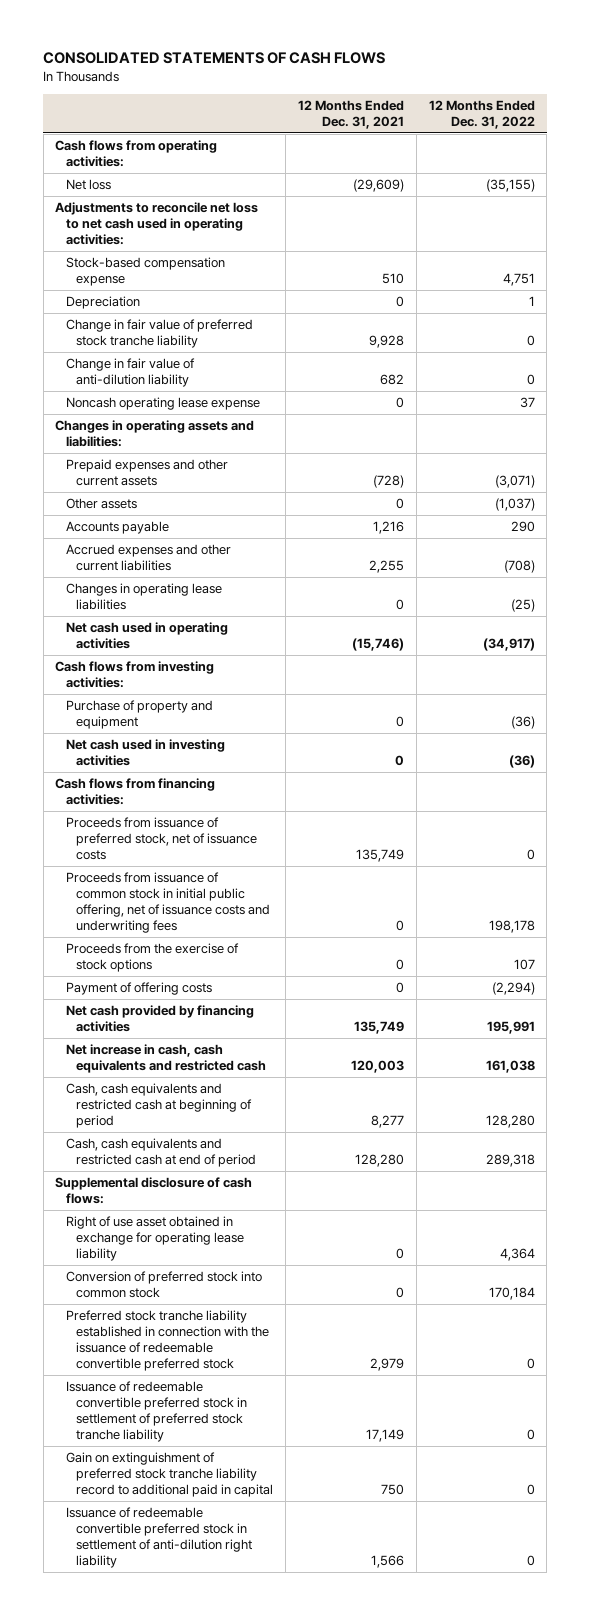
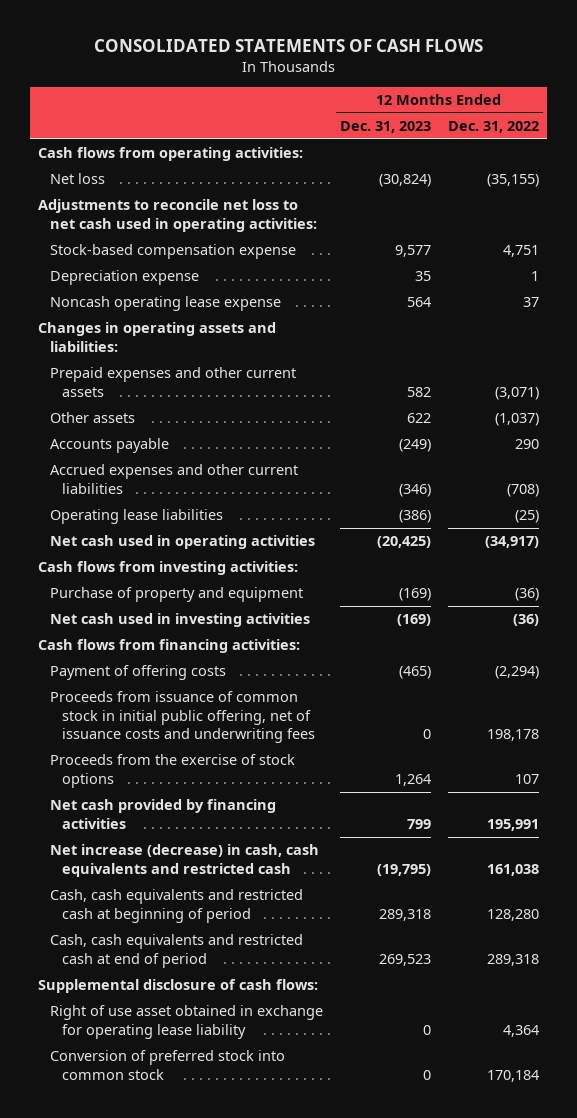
[297,100,404,130] 12 Months Ended Dec. 31, 2021 -> none
none -> [339,121,431,134] Dec. 31, 2023
[65,318,253,348] Change in fair value of preferred stock tranche liability -> none
[65,357,195,387] Change in fair value of anti-dilution liability -> none
[65,295,140,309] Depreciation -> [49,270,199,286] Depreciation expense
[65,582,222,610] Changes in operating lease liabilities -> [49,509,223,525] Operating lease liabilities
[65,816,257,860] Proceeds from issuance of preferred stock, net of issuance costs -> none
[65,981,212,995] Payment of offering costs -> [49,665,226,681] Payment of offering costs
[65,1043,266,1073] Net increase in cash, cash equivalents and restricted cash -> [49,844,319,877] Net increase (decrease) in cash, cash equivalents and restricted cash
[65,1309,269,1371] Preferred stock tranche liability established in connection with the issuance of redeemable convertible preferred stock -> none
[65,1380,247,1442] Issuance of redeemable convertible preferred stock in settlement of preferred stock tranche liability -> none
[65,1451,273,1497] Gain on extinguishment of preferred stock tranche liability record to additional paid in capital -> none
[65,1506,252,1568] Issuance of redeemable convertible preferred stock in settlement of anti-dilution right liability -> none

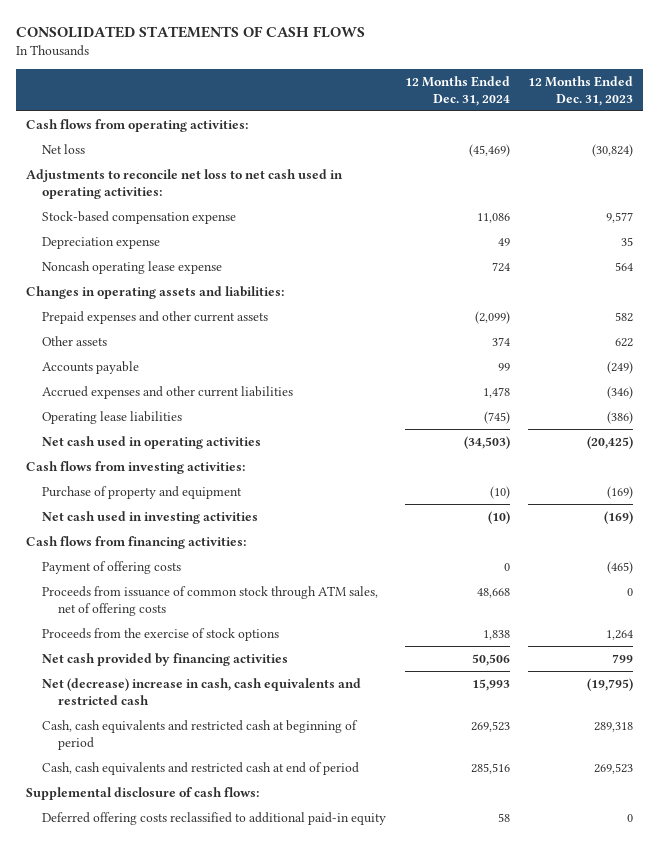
[447,121,539,134] Dec. 31, 2022 -> none
none -> [404,75,510,106] 12 Months Ended Dec. 31, 2024
[49,691,315,744] Proceeds from issuance of common stock in initial public offering, net of issuance costs and underwriting fees -> [41,585,378,616] Proceeds from issuance of common stock through ATM sales, net of offering costs
[49,844,319,877] Net increase (decrease) in cash, cash equivalents and restricted cash -> [41,677,361,705] Net (decrease) increase in cash, cash equivalents and restricted cash
[49,1005,323,1039] Right of use asset obtained in exchange for operating lease liability -> none
[49,1050,285,1080] Conversion of preferred stock into common stock -> none
none -> [41,811,386,825] Deferred offering costs reclassified to additional paid-in equity

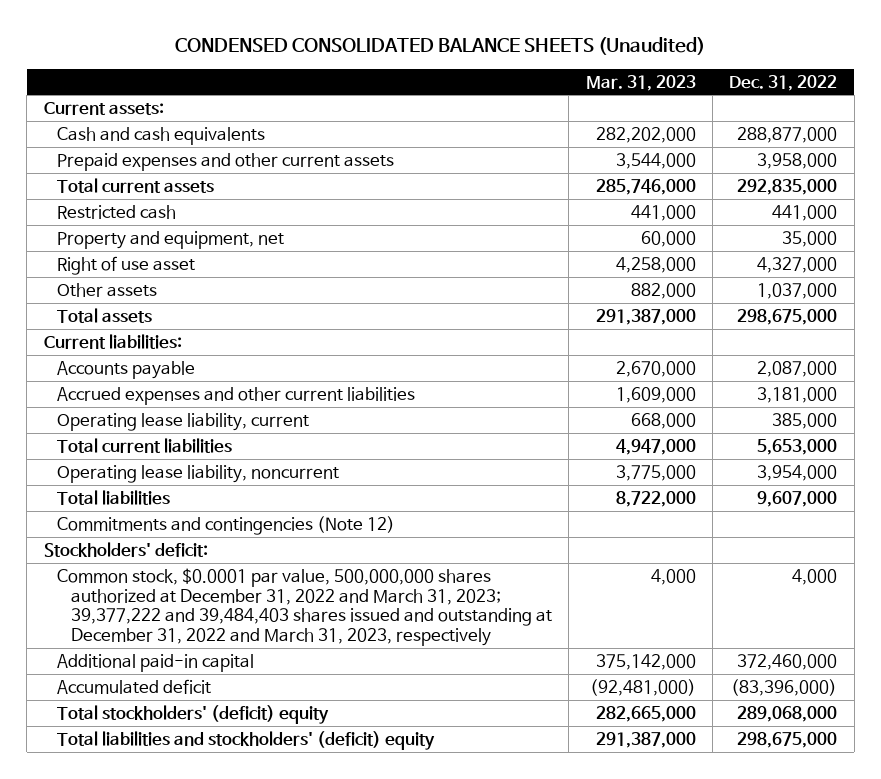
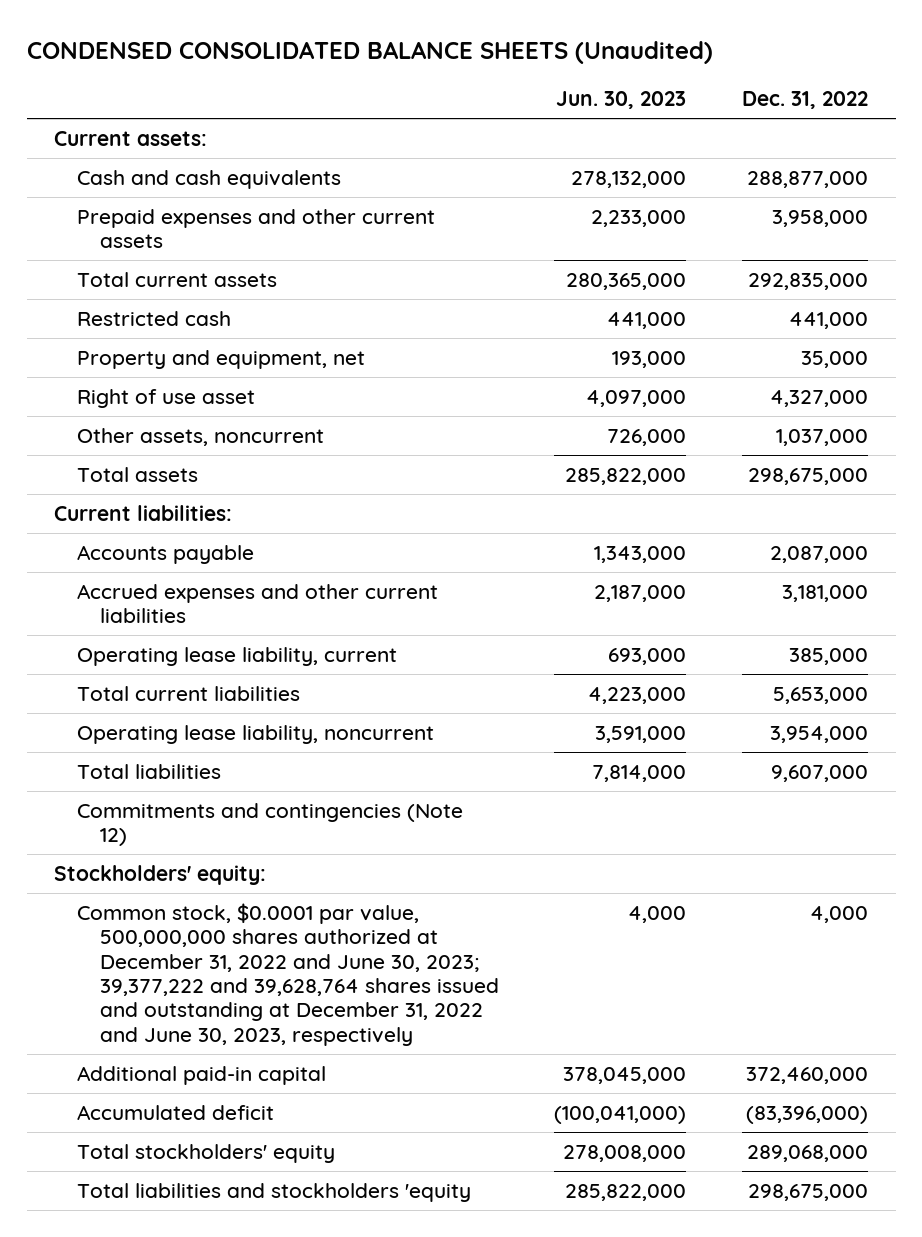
[585,74,696,91] Mar. 31, 2023 -> none
none -> [556,91,687,110] Jun. 30, 2023
[57,282,158,297] Other assets -> [76,427,324,446] Other assets, noncurrent
[43,541,208,557] Stockholders' deficit: -> [54,864,267,885] Stockholders' equity:
[57,567,553,647] Common stock, $0.0001 par value, 500,000,000 shares authorized at December 31, 2022 and March 31, 2023; 39,377,222 and 39,484,403 shares issued and outstanding at December 31, 2022 and March 31, 2023, respectively -> [76,902,499,1046] Common stock, $0.0001 par value, 500,000,000 shares authorized at December 31, 2022 and June 30, 2023; 39,377,222 and 39,628,764 shares issued and outstanding at December 31, 2022 and June 30, 2023, respectively
[57,704,330,724] Total stockholders' (deficit) equity -> [76,1143,335,1163] Total stockholders' equity
[57,730,436,750] Total liabilities and stockholders' (deficit) equity -> [76,1182,471,1202] Total liabilities and stockholders 'equity

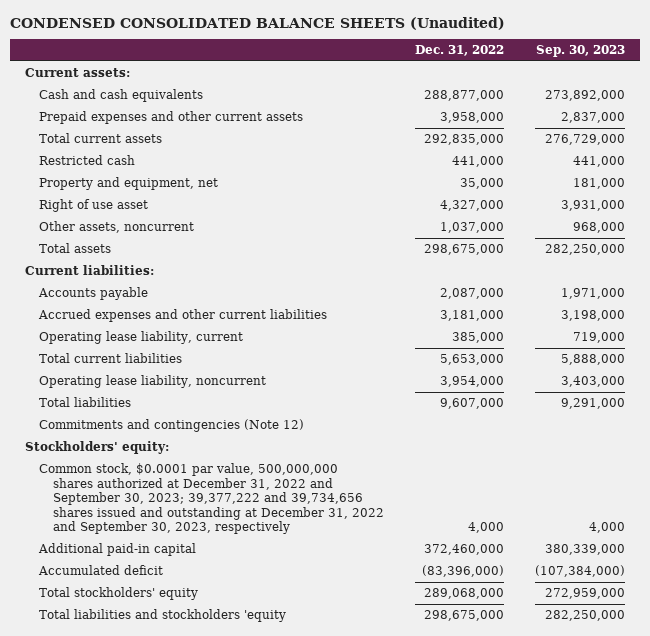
[556,91,687,110] Jun. 30, 2023 -> none
none -> [535,45,625,58] Sep. 30, 2023
[76,902,499,1046] Common stock, $0.0001 par value, 500,000,000 shares authorized at December 31, 2022 and June 30, 2023; 39,377,222 and 39,628,764 shares issued and outstanding at December 31, 2022 and June 30, 2023, respectively -> [38,463,384,535] Common stock, $0.0001 par value, 500,000,000 shares authorized at December 31, 2022 and September 30, 2023; 39,377,222 and 39,734,656 shares issued and outstanding at December 31, 2022 and September 30, 2023, respectively

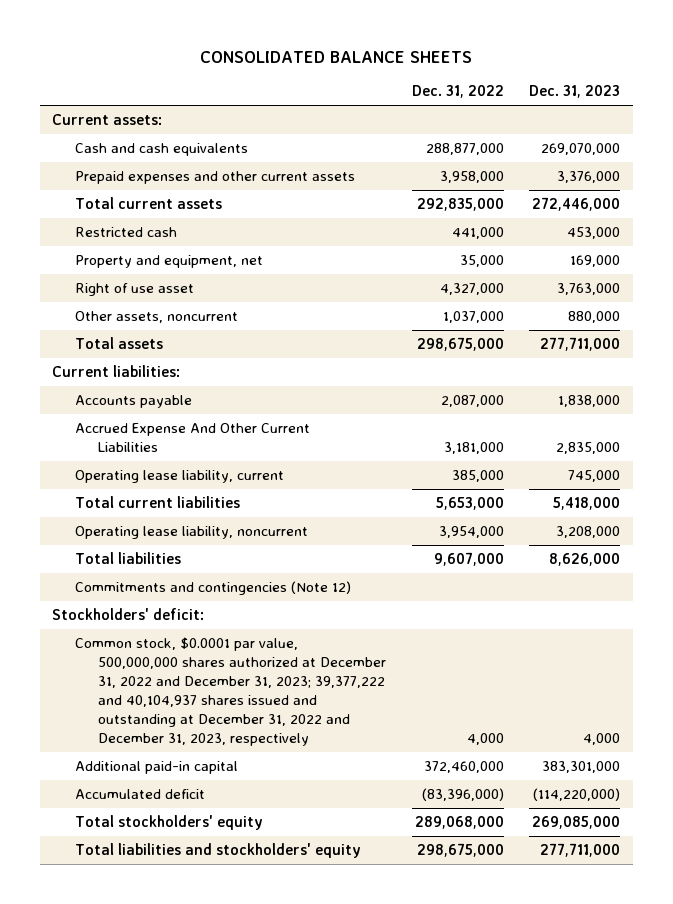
[9,16,505,30] CONDENSED CONSOLIDATED BALANCE SHEETS (Unaudited) -> [200,50,473,63] CONSOLIDATED BALANCE SHEETS
[535,45,625,58] Sep. 30, 2023 -> none
none -> [529,85,621,99] Dec. 31, 2023
[37,309,327,323] Accrued expenses and other current liabilities -> [75,422,311,452] Accrued Expense And Other Current Liabilities
[25,441,170,455] Stockholders' equity: -> [52,607,205,620] Stockholders' deficit:
[38,463,384,535] Common stock, $0.0001 par value, 500,000,000 shares authorized at December 31, 2022 and September 30, 2023; 39,377,222 and 39,734,656 shares issued and outstanding at December 31, 2022 and September 30, 2023, respectively -> [75,636,386,747] Common stock, $0.0001 par value, 500,000,000 shares authorized at December 31, 2022 and December 31, 2023; 39,377,222 and 40,104,937 shares issued and outstanding at December 31, 2022 and December 31, 2023, respectively
[38,609,286,623] Total liabilities and stockholders 'equity -> [75,842,362,858] Total liabilities and stockholders' equity

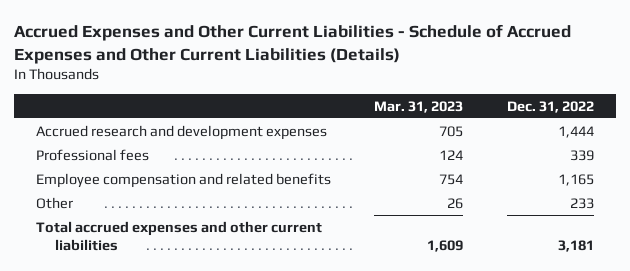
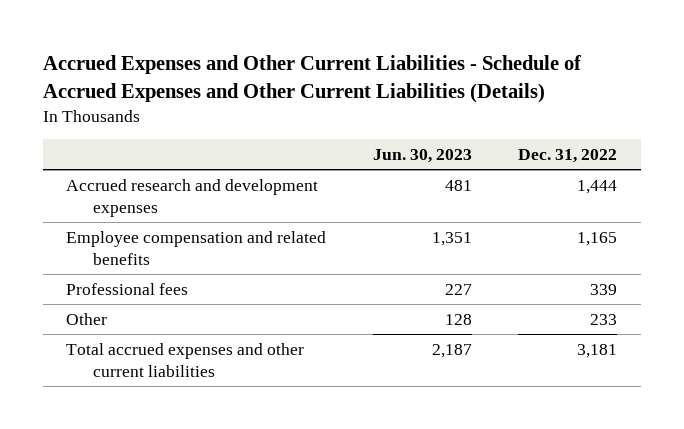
[374,100,464,113] Mar. 31, 2023 -> none
none -> [372,148,472,163] Jun. 30, 2023
[35,148,149,161] Professional fees -> [66,282,189,295] Professional fees

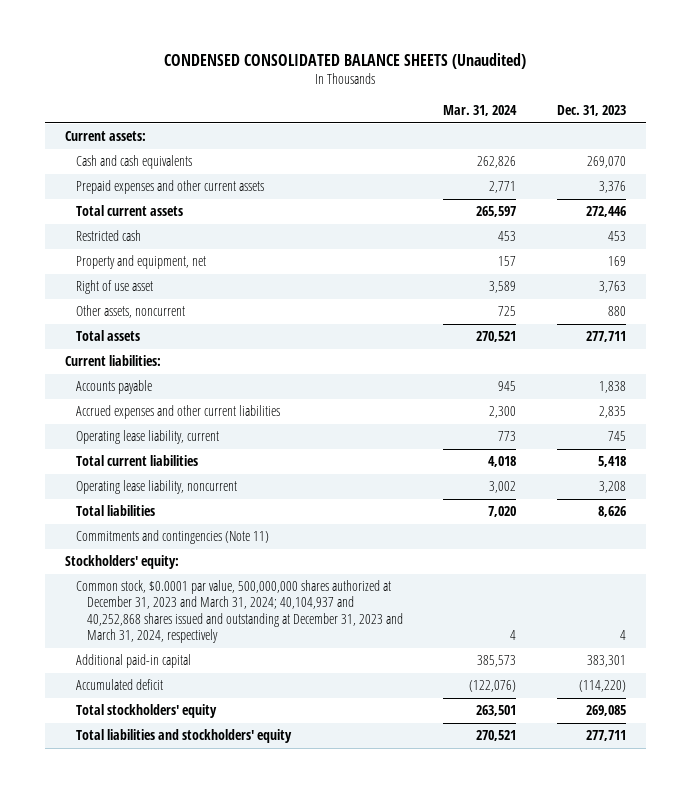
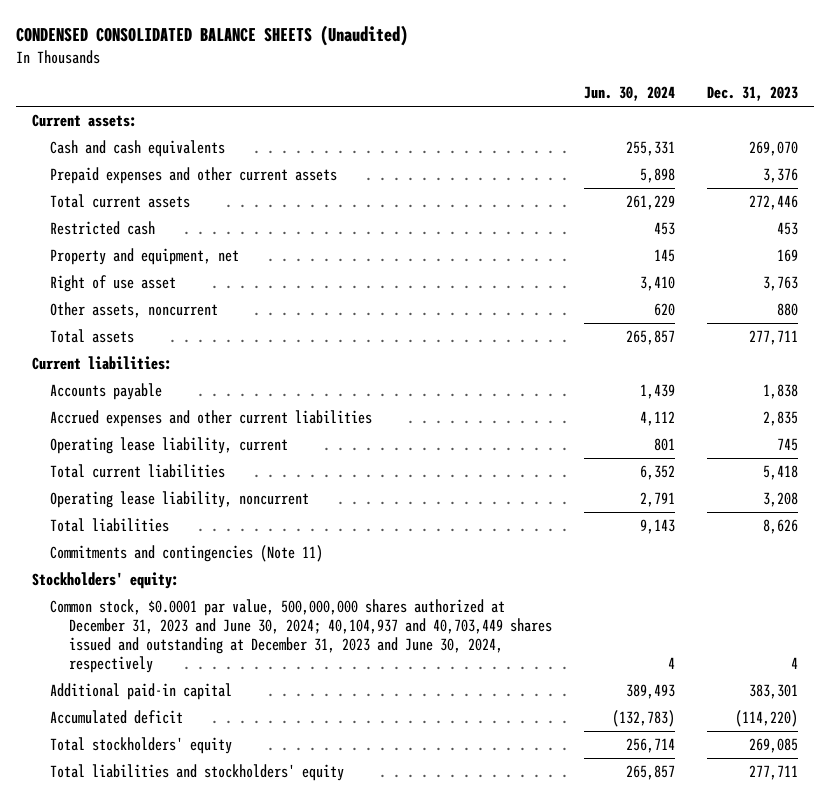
[443,105,518,117] Mar. 31, 2024 -> none
none -> [583,86,675,102] Jun. 30, 2024
[75,580,403,644] Common stock, $0.0001 par value, 500,000,000 shares authorized at December 31, 2023 and March 31, 2024; 40,104,937 and 40,252,868 shares issued and outstanding at December 31, 2023 and March 31, 2024, respectively -> [50,599,552,673] Common stock, $0.0001 par value, 500,000,000 shares authorized at December 31, 2023 and June 30, 2024; 40,104,937 and 40,703,449 shares issued and outstanding at December 31, 2023 and June 30, 2024, respectively

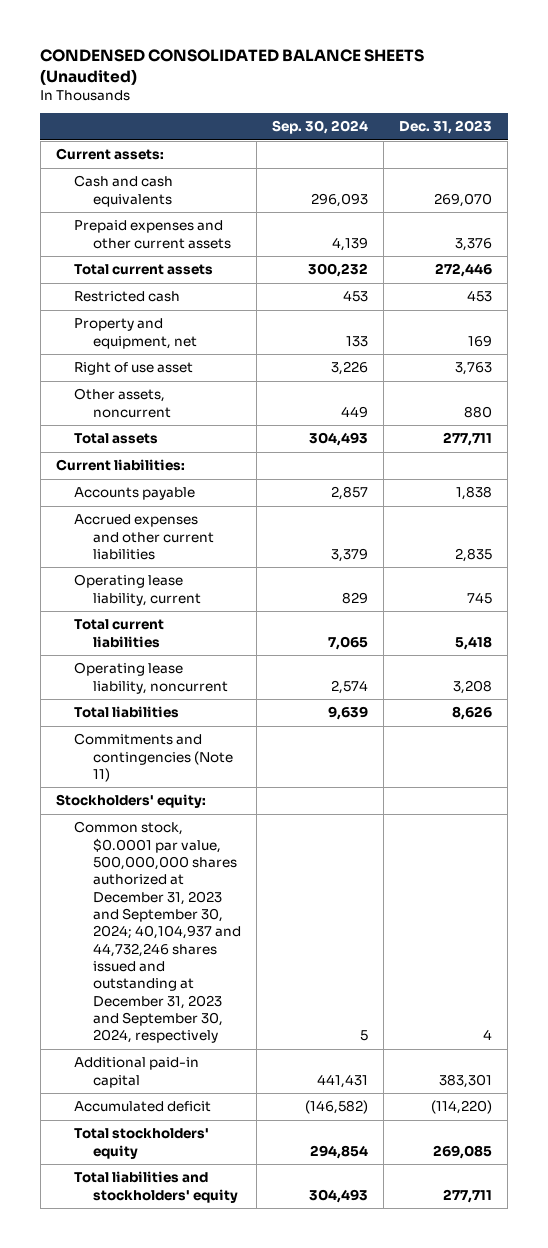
[583,86,675,102] Jun. 30, 2024 -> none
none -> [272,120,369,135] Sep. 30, 2024
[50,599,552,673] Common stock, $0.0001 par value, 500,000,000 shares authorized at December 31, 2023 and June 30, 2024; 40,104,937 and 40,703,449 shares issued and outstanding at December 31, 2023 and June 30, 2024, respectively -> [74,821,241,1044] Common stock, $0.0001 par value, 500,000,000 shares authorized at December 31, 2023 and September 30, 2024; 40,104,937 and 44,732,246 shares issued and outstanding at December 31, 2023 and September 30, 2024, respectively

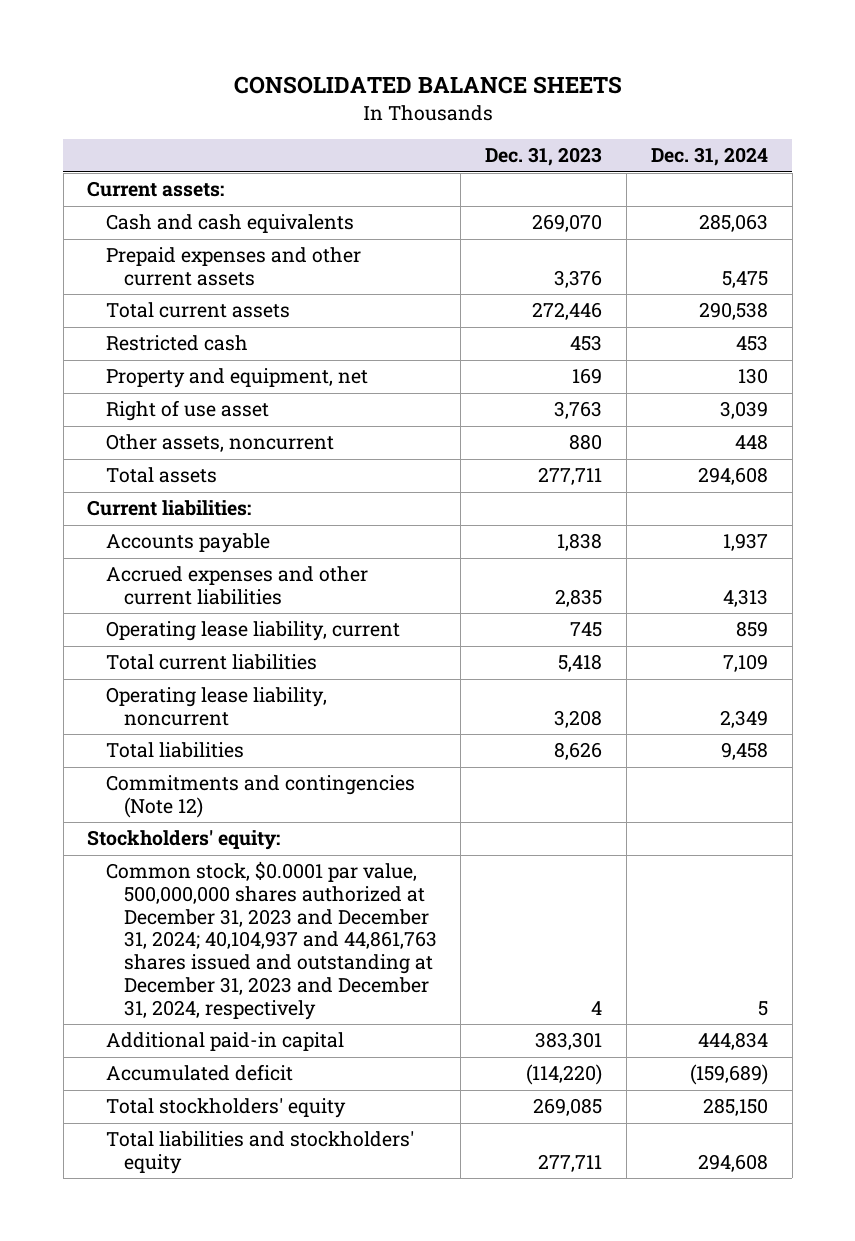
[40,48,425,85] CONDENSED CONSOLIDATED BALANCE SHEETS (Unaudited) -> [233,76,622,95] CONSOLIDATED BALANCE SHEETS
[272,120,369,135] Sep. 30, 2024 -> none
none -> [650,147,768,167] Dec. 31, 2024
[74,733,233,782] Commitments and contingencies (Note 11) -> [105,775,415,819] Commitments and contingencies (Note 12)
[74,821,241,1044] Common stock, $0.0001 par value, 500,000,000 shares authorized at December 31, 2023 and September 30, 2024; 40,104,937 and 44,732,246 shares issued and outstanding at December 31, 2023 and September 30, 2024, respectively -> [105,861,437,1020] Common stock, $0.0001 par value, 500,000,000 shares authorized at December 31, 2023 and December 31, 2024; 40,104,937 and 44,861,763 shares issued and outstanding at December 31, 2023 and December 31, 2024, respectively

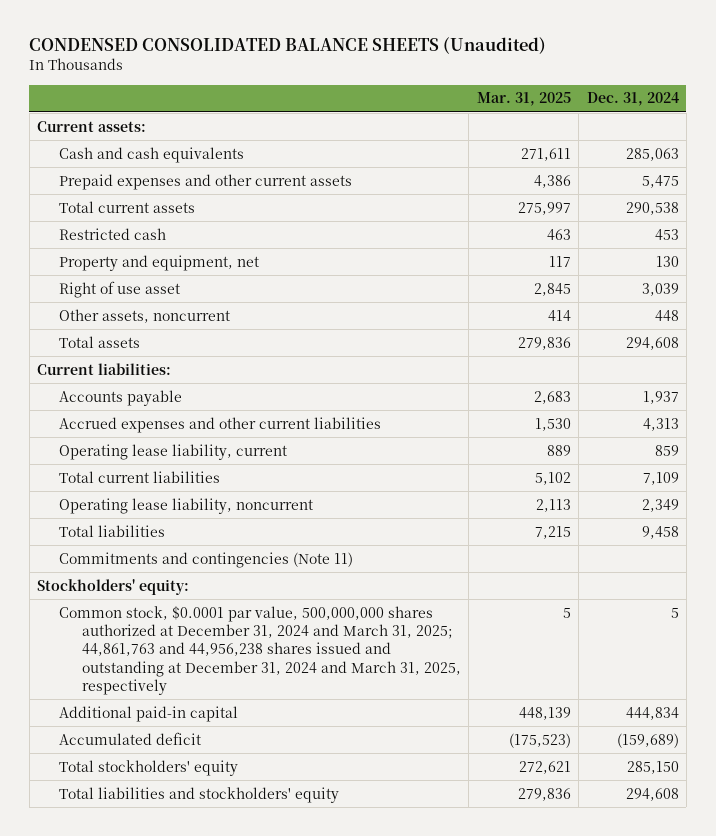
[233,76,622,95] CONSOLIDATED BALANCE SHEETS -> [29,37,547,55] CONDENSED CONSOLIDATED BALANCE SHEETS (Unaudited)
[485,147,603,167] Dec. 31, 2023 -> none
none -> [476,92,571,107] Mar. 31, 2025
[105,775,415,819] Commitments and contingencies (Note 12) -> [59,551,354,568] Commitments and contingencies (Note 11)
[105,861,437,1020] Common stock, $0.0001 par value, 500,000,000 shares authorized at December 31, 2023 and December 31, 2024; 40,104,937 and 44,861,763 shares issued and outstanding at December 31, 2023 and December 31, 2024, respectively -> [59,605,461,696] Common stock, $0.0001 par value, 500,000,000 shares authorized at December 31, 2024 and March 31, 2025; 44,861,763 and 44,956,238 shares issued and outstanding at December 31, 2024 and March 31, 2025, respectively

